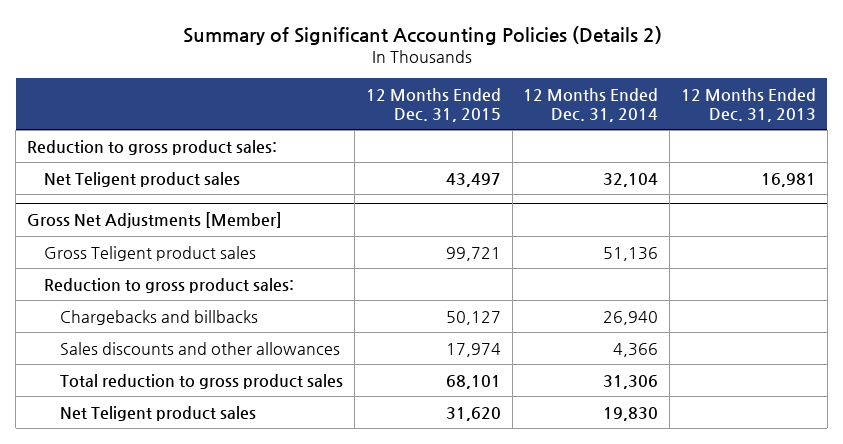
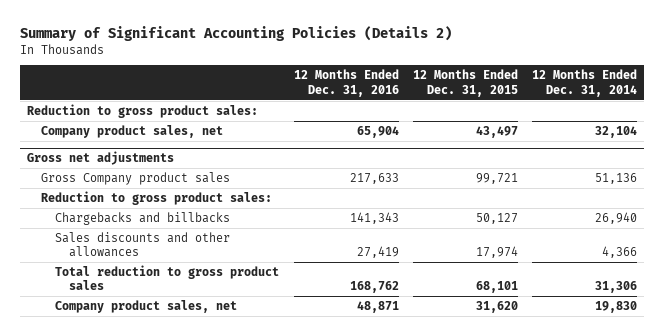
[681,87,817,122] 12 Months Ended Dec. 31, 2013 -> none
none -> [293,69,399,97] 12 Months Ended Dec. 31, 2016
[43,171,240,187] Net Teligent product sales -> [41,124,224,138] Company product sales, net
[27,212,283,229] Gross Net Adjustments [Member] -> [27,151,175,166] Gross net adjustments
[43,245,256,261] Gross Teligent product sales -> [41,171,231,185] Gross Company product sales
[60,405,257,421] Net Teligent product sales -> [55,299,238,313] Company product sales, net

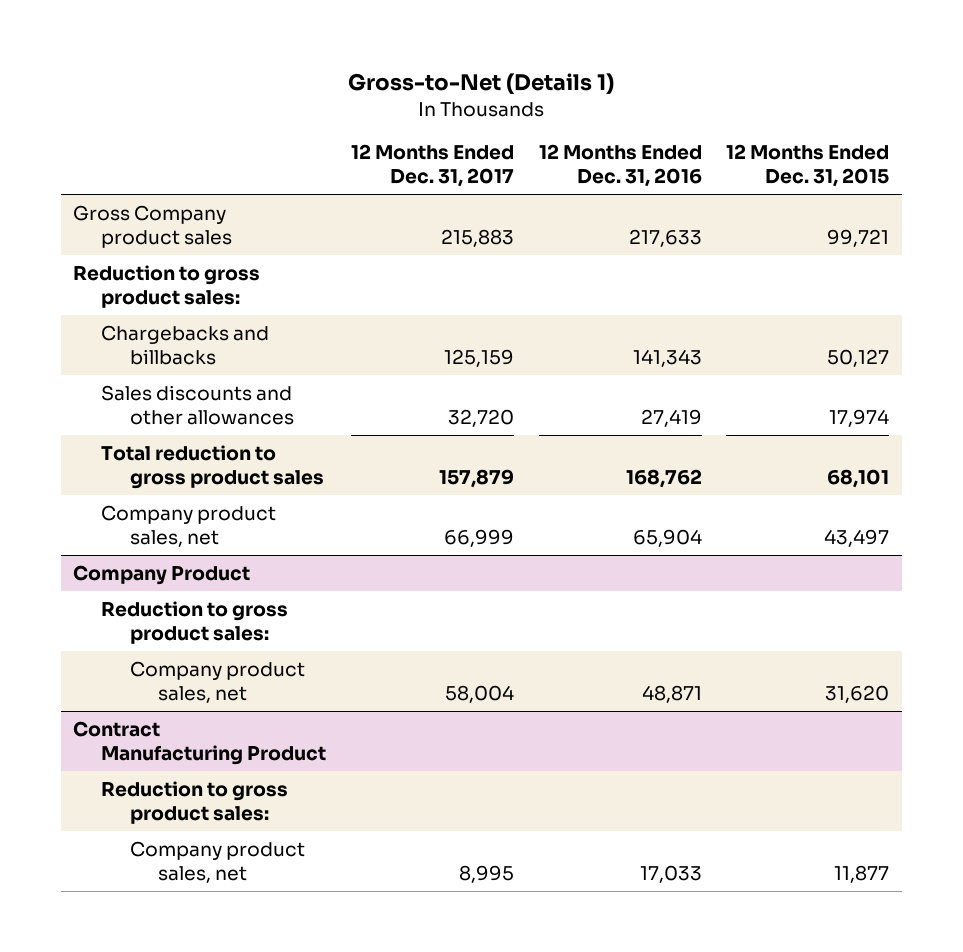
[20,26,453,42] Summary of Significant Accounting Policies (Details 2) -> [348,73,615,95] Gross-to-Net (Details 1)
[532,69,638,97] 12 Months Ended Dec. 31, 2014 -> none
none -> [351,144,515,188] 12 Months Ended Dec. 31, 2017
[27,103,259,118] Reduction to gross product sales: -> none
[27,151,175,166] Gross net adjustments -> none
[41,124,224,138] Company product sales, net -> [101,504,277,547] Company product sales, net
none -> [73,564,251,585] Company Product
none -> [101,600,289,644] Reduction to gross product sales:
none -> [73,720,327,765] Contract Manufacturing Product
none -> [101,780,289,824] Reduction to gross product sales:
none -> [129,840,305,883] Company product sales, net

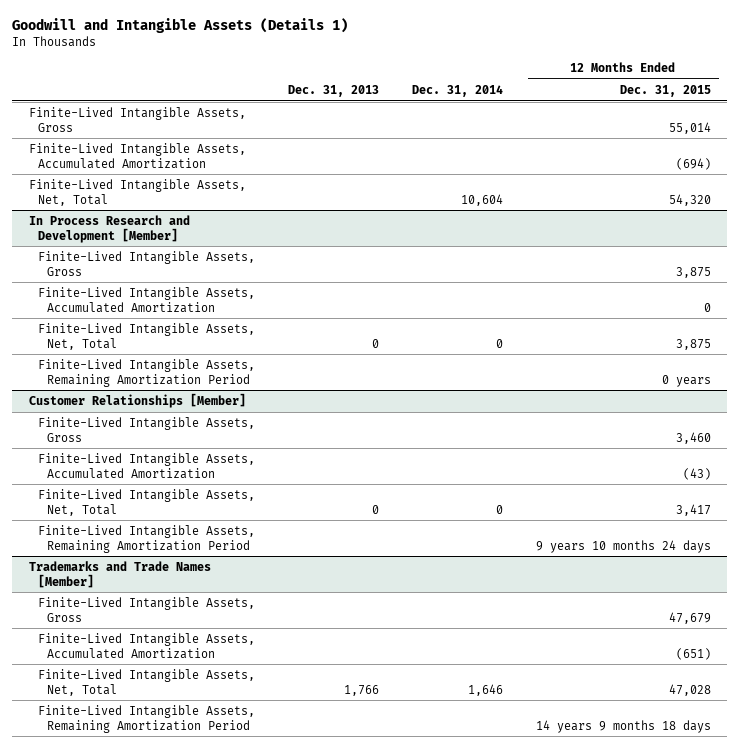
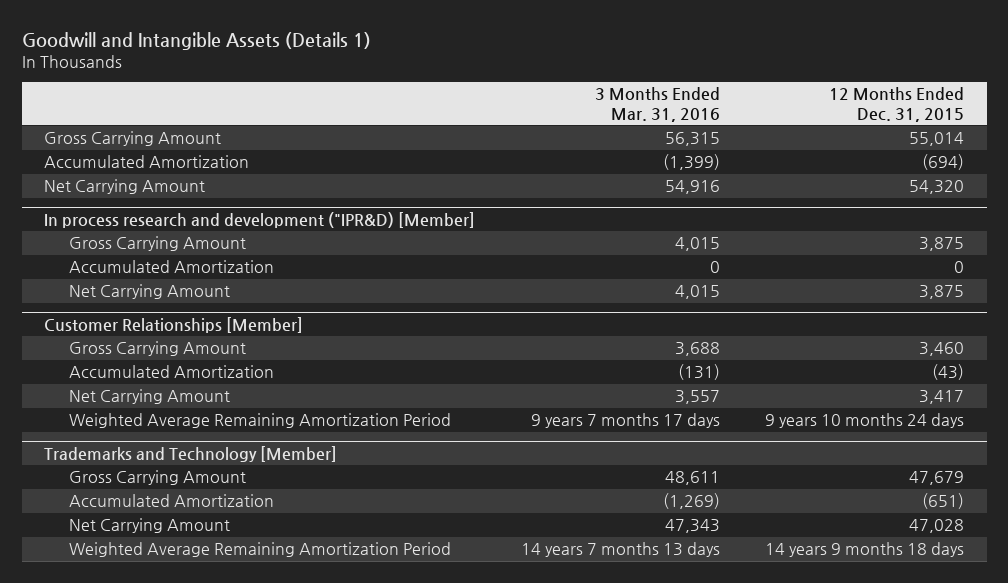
[287,84,379,97] Dec. 31, 2013 -> none
[411,84,503,97] Dec. 31, 2014 -> none
none -> [594,87,720,122] 3 Months Ended Mar. 31, 2016
[37,358,255,387] Finite-Lived Intangible Assets, Remaining Amortization Period -> none
[28,106,246,132] Finite-Lived Intangible Assets, Gross -> [44,131,222,147] Gross Carrying Amount
[28,142,246,169] Finite-Lived Intangible Assets, Accumulated Amortization -> [44,155,250,169] Accumulated Amortization
[28,178,246,206] Finite-Lived Intangible Assets, Net, Total -> [44,179,206,195] Net Carrying Amount
[28,214,190,243] In Process Research and Development [Member] -> [44,211,476,228] In process research and development ("IPR&D) [Member]
[37,250,255,276] Finite-Lived Intangible Assets, Gross -> [68,236,246,252] Gross Carrying Amount
[37,286,255,313] Finite-Lived Intangible Assets, Accumulated Amortization -> [68,260,274,274] Accumulated Amortization
[37,322,255,350] Finite-Lived Intangible Assets, Net, Total -> [68,284,230,300] Net Carrying Amount
[37,416,255,442] Finite-Lived Intangible Assets, Gross -> [68,341,246,357] Gross Carrying Amount
[37,452,255,479] Finite-Lived Intangible Assets, Accumulated Amortization -> [68,365,274,379] Accumulated Amortization
[37,488,255,516] Finite-Lived Intangible Assets, Net, Total -> [68,389,230,405] Net Carrying Amount
[37,524,255,553] Finite-Lived Intangible Assets, Remaining Amortization Period -> [68,413,451,429] Weighted Average Remaining Amortization Period
[28,560,211,588] Trademarks and Trade Names [Member] -> [44,445,338,462] Trademarks and Technology [Member]
[37,596,255,622] Finite-Lived Intangible Assets, Gross -> [68,470,246,486] Gross Carrying Amount
[37,632,255,659] Finite-Lived Intangible Assets, Accumulated Amortization -> [68,494,274,508] Accumulated Amortization
[37,668,255,696] Finite-Lived Intangible Assets, Net, Total -> [68,518,230,534] Net Carrying Amount
[37,704,255,733] Finite-Lived Intangible Assets, Remaining Amortization Period -> [68,542,451,558] Weighted Average Remaining Amortization Period

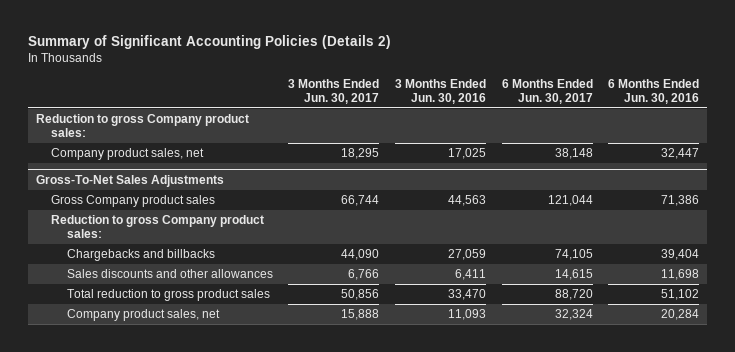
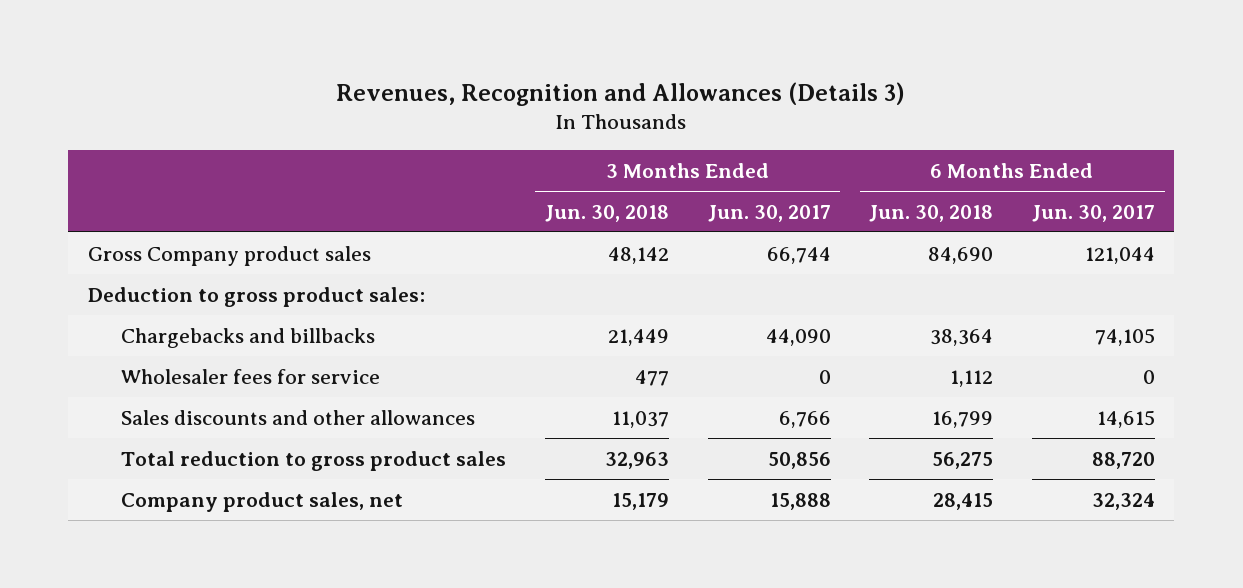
[27,35,391,50] Summary of Significant Accounting Policies (Details 2) -> [336,82,906,107] Revenues, Recognition and Allowances (Details 3)
[395,79,487,105] 3 Months Ended Jun. 30, 2016 -> none
[608,79,700,105] 6 Months Ended Jun. 30, 2016 -> none
none -> [544,204,669,222] Jun. 30, 2018
none -> [869,204,994,222] Jun. 30, 2018
[35,114,249,137] Reduction to gross Company product sales: -> none
[51,148,205,161] Company product sales, net -> none
[35,174,224,187] Gross-To-Net Sales Adjustments -> none
[51,215,265,238] Reduction to gross Company product sales: -> [87,286,425,307] Deduction to gross product sales:
none -> [121,368,381,384] Wholesaler fees for service

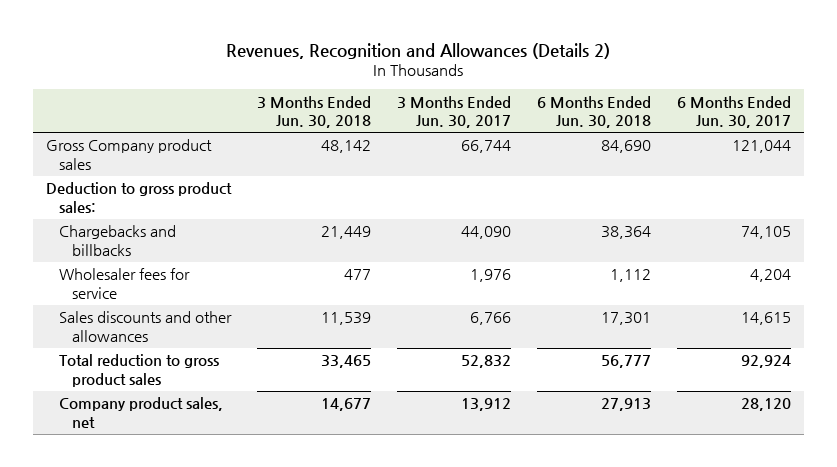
[336,82,906,107] Revenues, Recognition and Allowances (Details 3) -> [226,42,611,59] Revenues, Recognition and Allowances (Details 2)
[818,369,831,384] 0 -> [469,269,511,283] 1,976
[1143,369,1156,384] 0 -> [749,269,791,283] 4,204
[611,410,669,428] 11,037 -> [321,312,372,326] 11,539
[932,410,994,428] 16,799 -> [600,312,651,326] 17,301
[604,451,669,469] 32,963 -> [321,355,372,369] 33,465
[767,451,831,469] 50,856 -> [460,355,511,369] 52,832
[932,451,994,469] 56,275 -> [600,355,651,369] 56,777
[1092,451,1156,469] 88,720 -> [740,355,791,369] 92,924
[611,492,669,510] 15,179 -> [321,398,372,412] 14,677
[769,492,831,510] 15,888 -> [460,398,511,412] 13,912
[933,492,994,510] 28,415 -> [600,398,651,412] 27,913
[1092,492,1156,510] 32,324 -> [740,398,791,412] 28,120

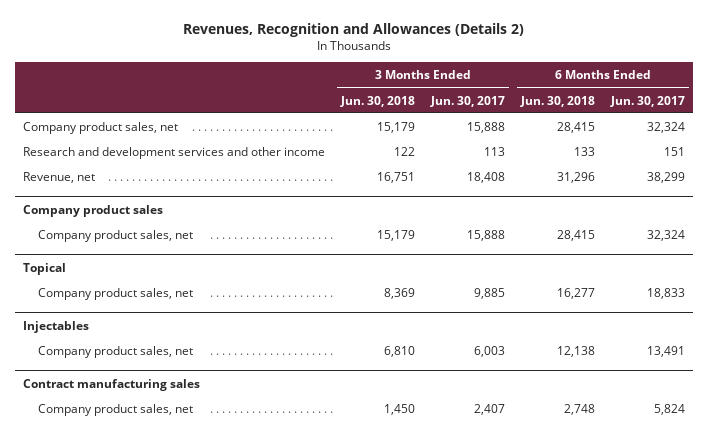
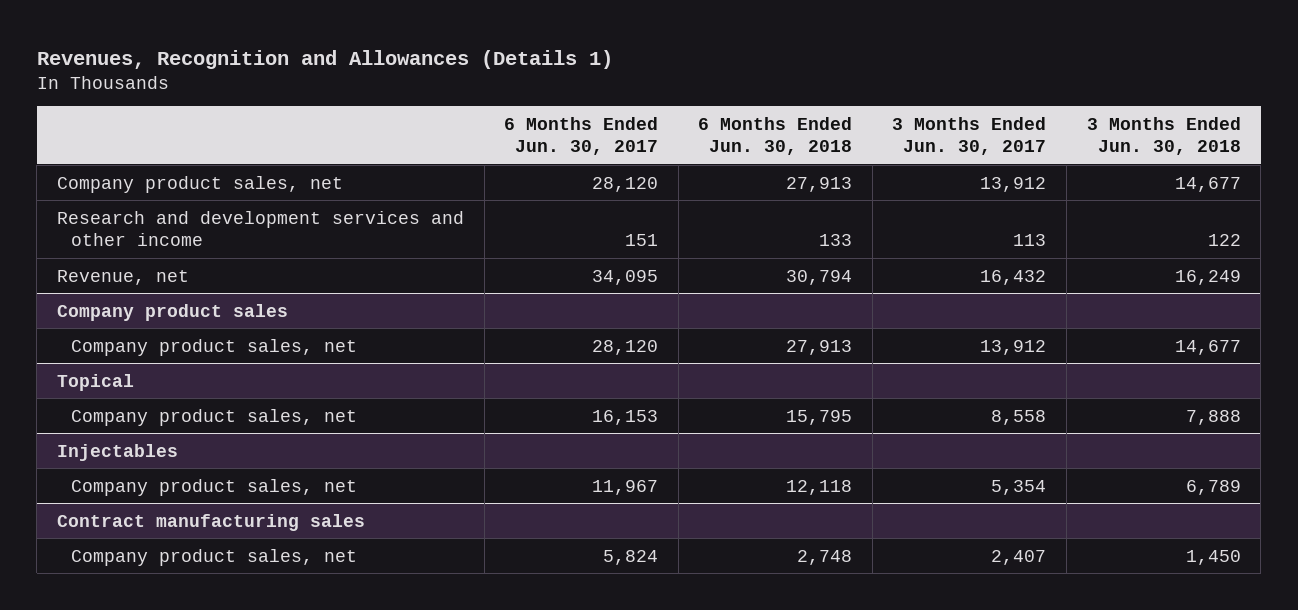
[183,22,525,37] Revenues, Recognition and Allowances (Details 2) -> [36,49,613,69] Revenues, Recognition and Allowances (Details 1)
[376,121,415,133] 15,179 -> [1174,176,1241,192] 14,677
[467,121,506,133] 15,888 -> [980,176,1047,192] 13,912
[557,121,596,133] 28,415 -> [786,176,853,192] 27,913
[647,121,686,133] 32,324 -> [592,176,659,192] 28,120
[376,171,415,183] 16,751 -> [1174,269,1241,285] 16,249
[467,171,506,183] 18,408 -> [980,269,1047,285] 16,432
[557,171,596,183] 31,296 -> [786,269,853,285] 30,794
[647,171,686,183] 38,299 -> [592,269,659,285] 34,095
[376,229,415,241] 15,179 -> [1174,339,1241,355] 14,677
[467,229,506,241] 15,888 -> [980,339,1047,355] 13,912
[557,229,596,241] 28,415 -> [786,339,853,355] 27,913
[647,229,686,241] 32,324 -> [592,339,659,355] 28,120
[383,287,415,299] 8,369 -> [1185,409,1241,425] 7,888
[474,287,506,299] 9,885 -> [991,409,1047,425] 8,558
[557,287,596,299] 16,277 -> [786,409,853,425] 15,795
[647,287,686,299] 18,833 -> [592,409,659,425] 16,153
[383,345,415,357] 6,810 -> [1185,479,1241,495] 6,789
[474,345,506,357] 6,003 -> [991,479,1047,495] 5,354
[557,345,596,357] 12,138 -> [786,479,853,495] 12,118
[647,345,686,357] 13,491 -> [592,479,659,495] 11,967

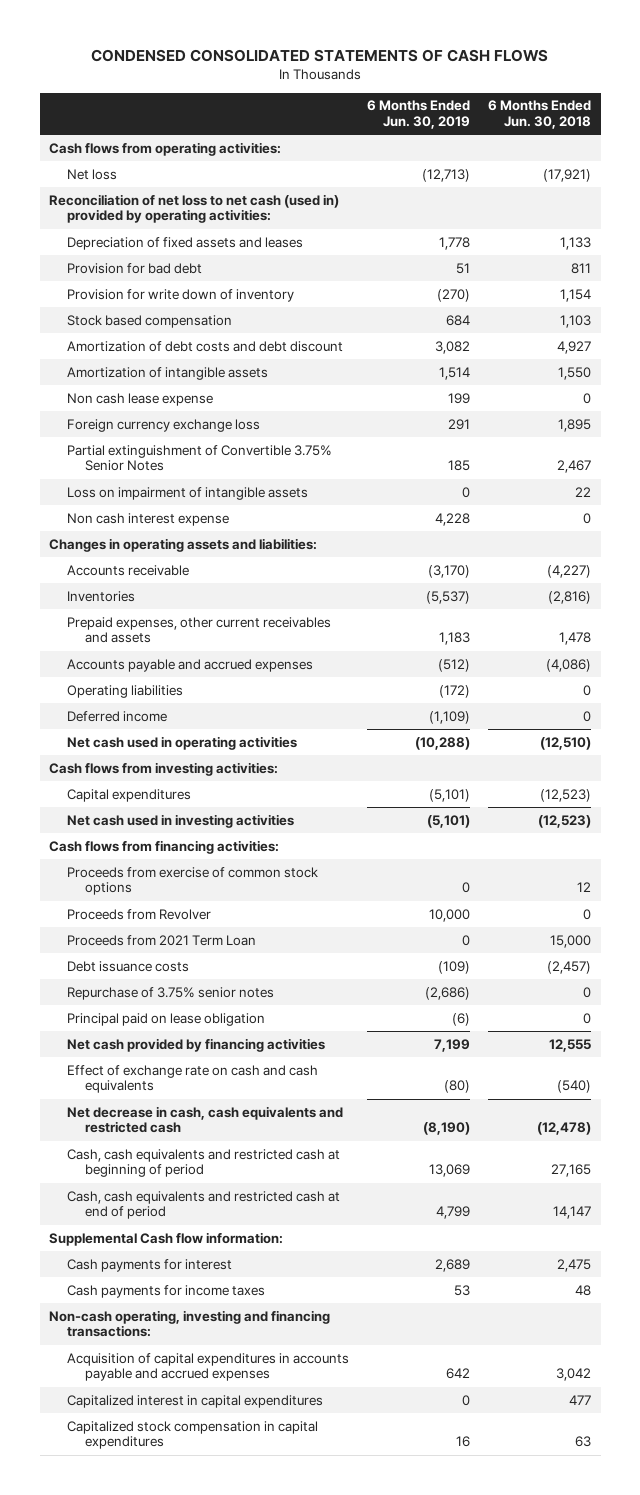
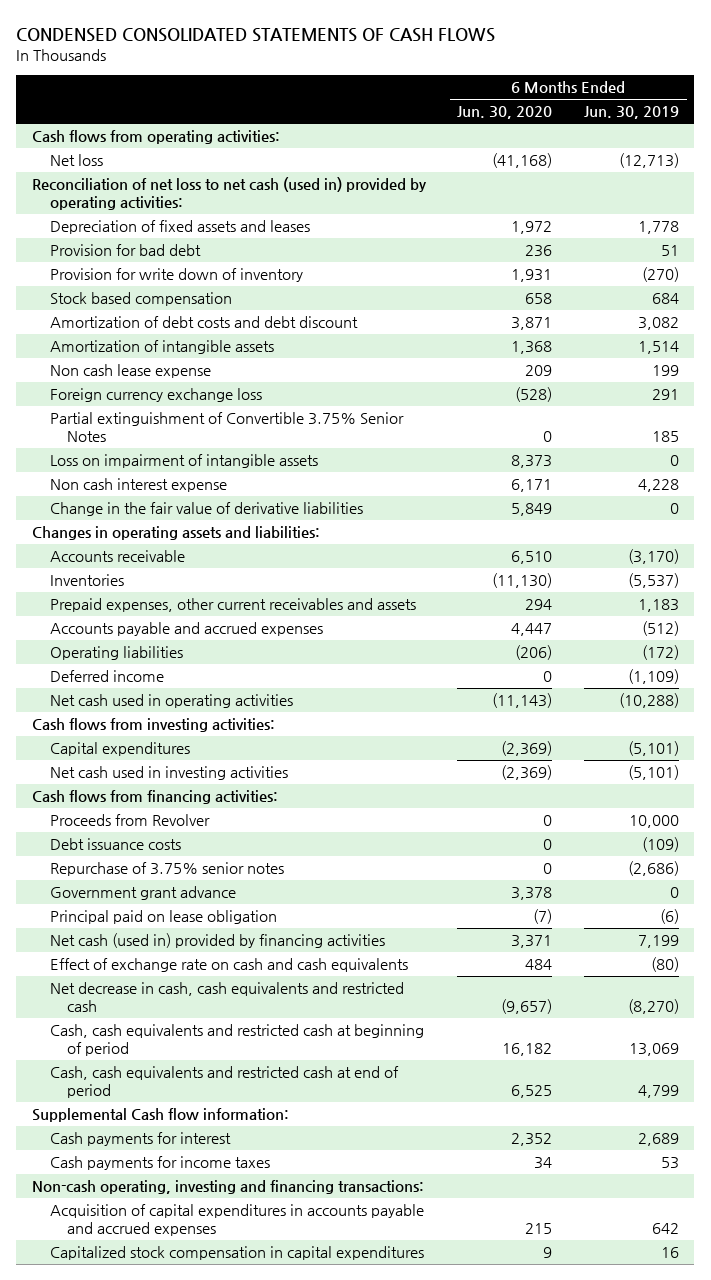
[488,100,592,129] 6 Months Ended Jun. 30, 2018 -> none
none -> [457,106,553,120] Jun. 30, 2020
none -> [49,502,363,517] Change in the fair value of derivative liabilities
[66,866,318,896] Proceeds from exercise of common stock options -> none
[66,934,256,946] Proceeds from 2021 Term Loan -> none
none -> [49,886,236,901] Government grant advance
[66,1037,325,1052] Net cash provided by financing activities -> [49,933,385,949] Net cash (used in) provided by financing activities
[423,1122,471,1136] (8,190) -> [627,998,679,1014] (8,270)
[66,1394,323,1408] Capitalized interest in capital expenditures -> none

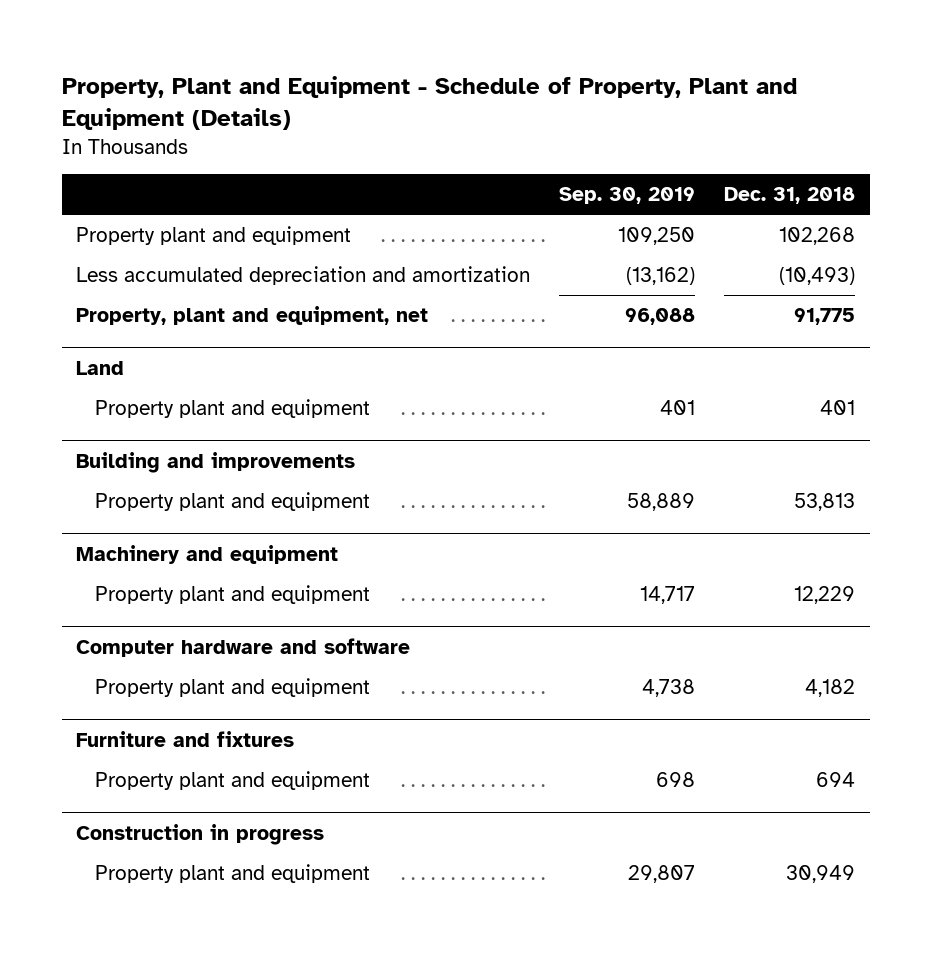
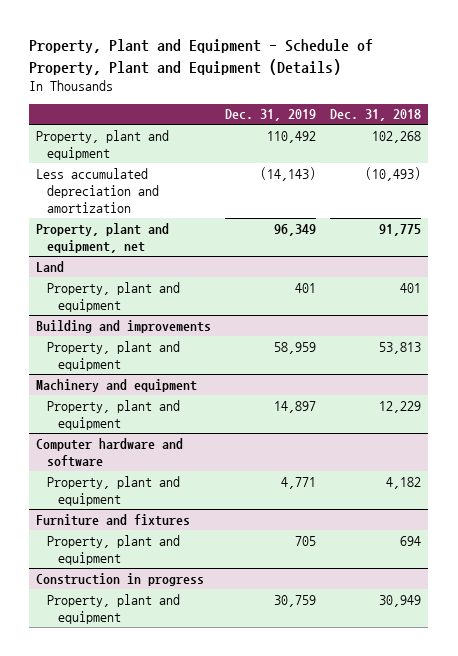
[559,187,696,205] Sep. 30, 2019 -> none
none -> [225,109,317,122] Dec. 31, 2019
[76,225,352,245] Property plant and equipment -> [36,129,170,160] Property, plant and equipment
[95,398,371,418] Property plant and equipment -> [47,281,181,312] Property, plant and equipment
[95,491,371,511] Property plant and equipment -> [47,340,181,371] Property, plant and equipment
[95,584,371,604] Property plant and equipment -> [47,399,181,430] Property, plant and equipment
[95,677,371,697] Property plant and equipment -> [47,475,181,506] Property, plant and equipment
[95,770,371,790] Property plant and equipment -> [47,534,181,565] Property, plant and equipment
[95,863,371,883] Property plant and equipment -> [47,593,181,624] Property, plant and equipment

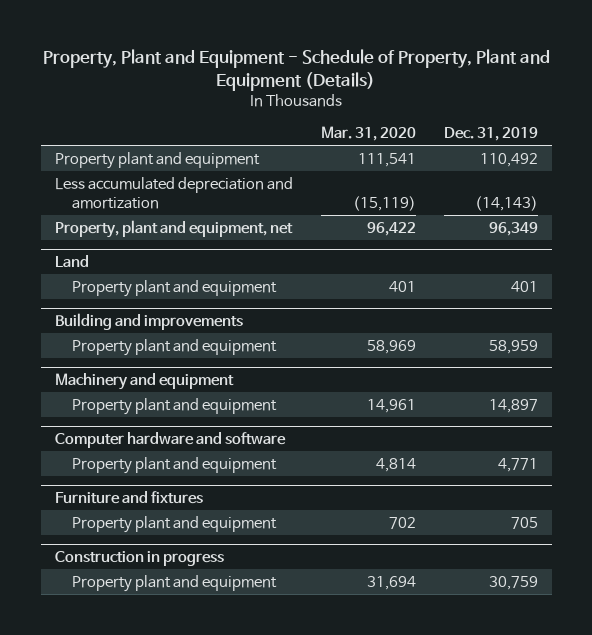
[330,109,422,122] Dec. 31, 2018 -> none
none -> [320,126,416,142] Mar. 31, 2020
[36,129,170,160] Property, plant and equipment -> [54,151,260,169] Property plant and equipment
[47,281,181,312] Property, plant and equipment -> [72,279,278,297] Property plant and equipment
[47,340,181,371] Property, plant and equipment -> [72,338,278,356] Property plant and equipment
[47,399,181,430] Property, plant and equipment -> [72,397,278,415] Property plant and equipment
[47,475,181,506] Property, plant and equipment -> [72,456,278,474] Property plant and equipment
[47,534,181,565] Property, plant and equipment -> [72,515,278,533] Property plant and equipment
[47,593,181,624] Property, plant and equipment -> [72,574,278,592] Property plant and equipment

